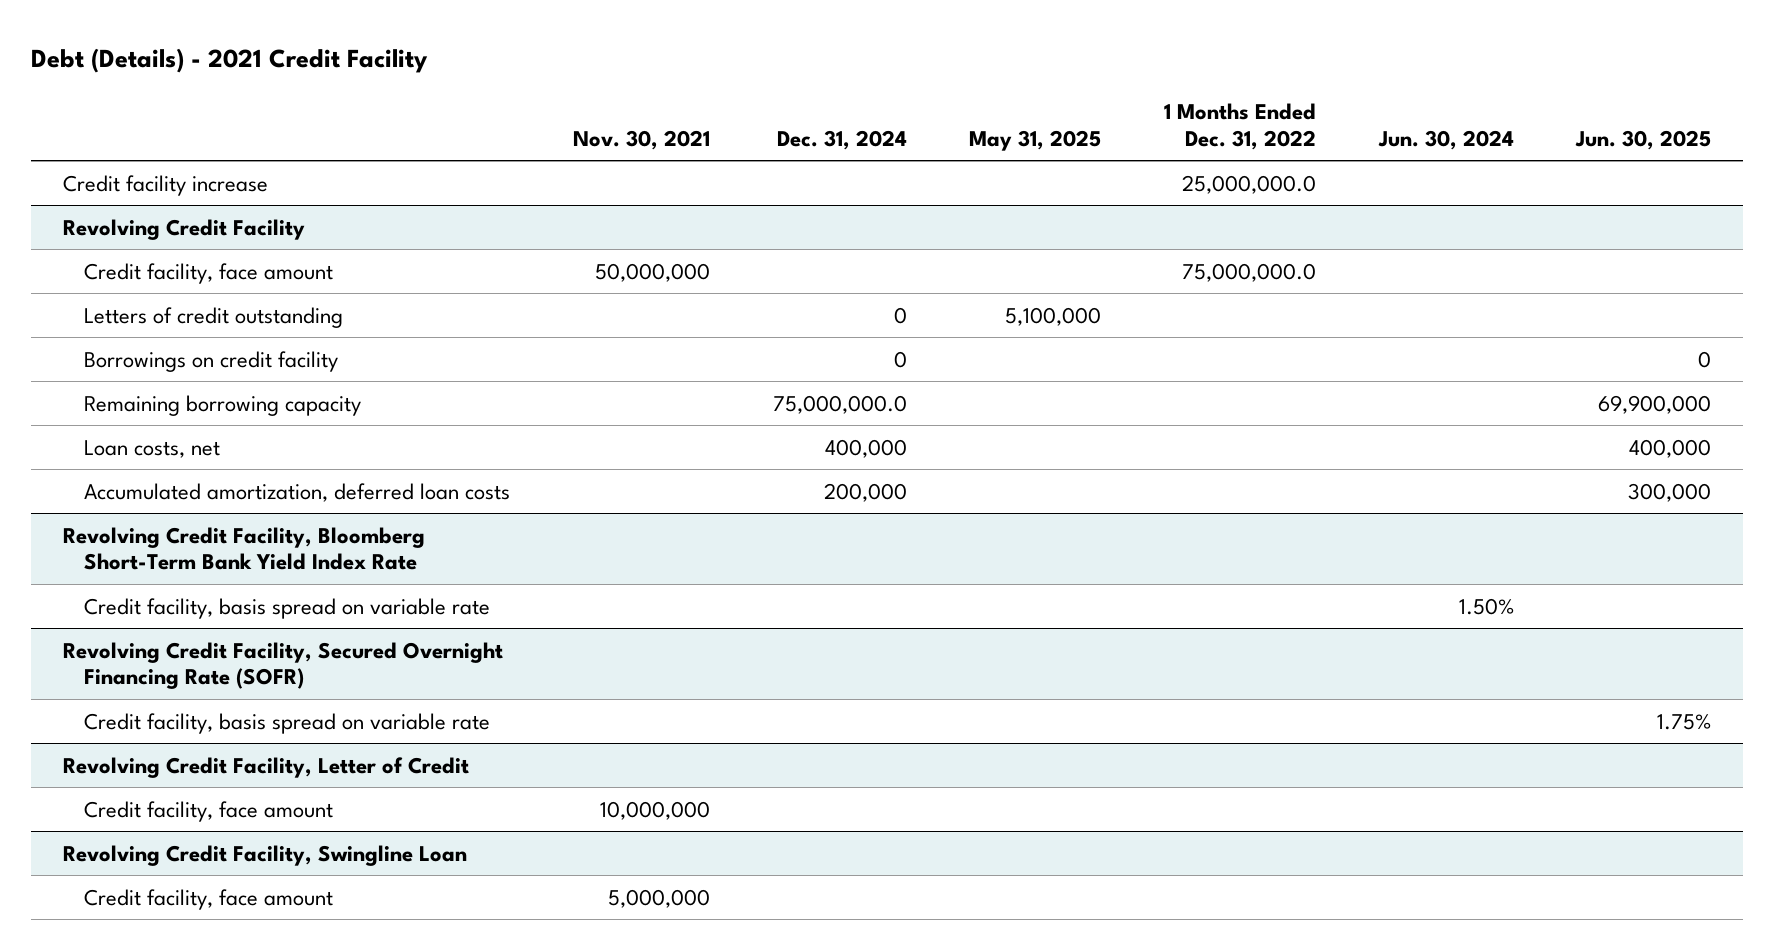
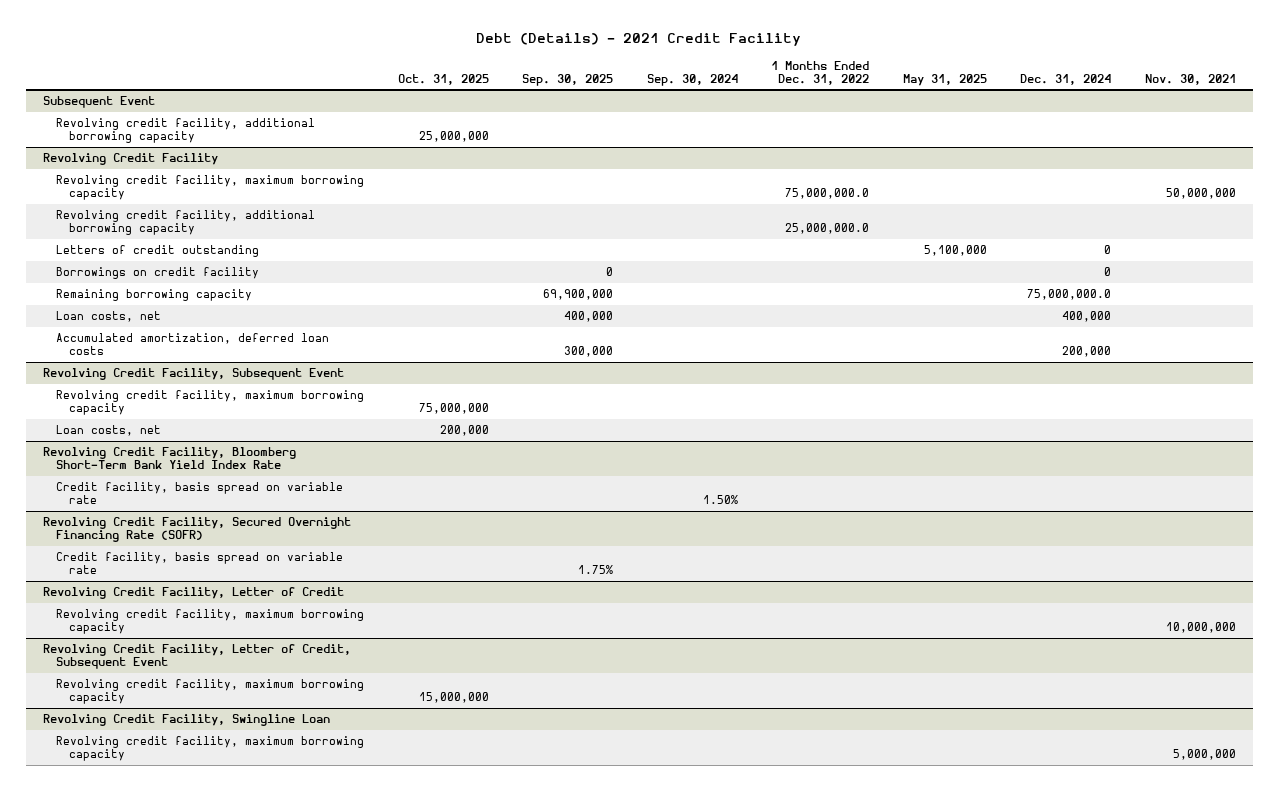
[1377,129,1514,150] Jun. 30, 2024 -> none
[1575,129,1712,150] Jun. 30, 2025 -> none
none -> [397,73,489,85] Oct. 31, 2025
none -> [522,73,614,86] Sep. 30, 2025
none -> [646,73,738,86] Sep. 30, 2024
[62,174,268,196] Credit facility increase -> none
none -> [42,96,155,109] Subsequent Event
none -> [56,118,316,144] Revolving credit facility, additional borrowing capacity
[84,262,334,284] Credit facility, face amount -> [56,175,365,201] Revolving credit facility, maximum borrowing capacity
none -> [56,210,316,236] Revolving credit facility, additional borrowing capacity
none -> [42,368,344,381] Revolving Credit Facility, Subsequent Event
none -> [56,390,365,416] Revolving credit facility, maximum borrowing capacity
none -> [56,425,162,437] Loan costs, net
[84,800,334,822] Credit facility, face amount -> none
none -> [56,609,365,635] Revolving credit facility, maximum borrowing capacity
none -> [42,644,351,670] Revolving Credit Facility, Letter of Credit, Subsequent Event
none -> [56,679,365,705] Revolving credit facility, maximum borrowing capacity
[84,888,334,910] Credit facility, face amount -> none
none -> [56,736,365,762] Revolving credit facility, maximum borrowing capacity

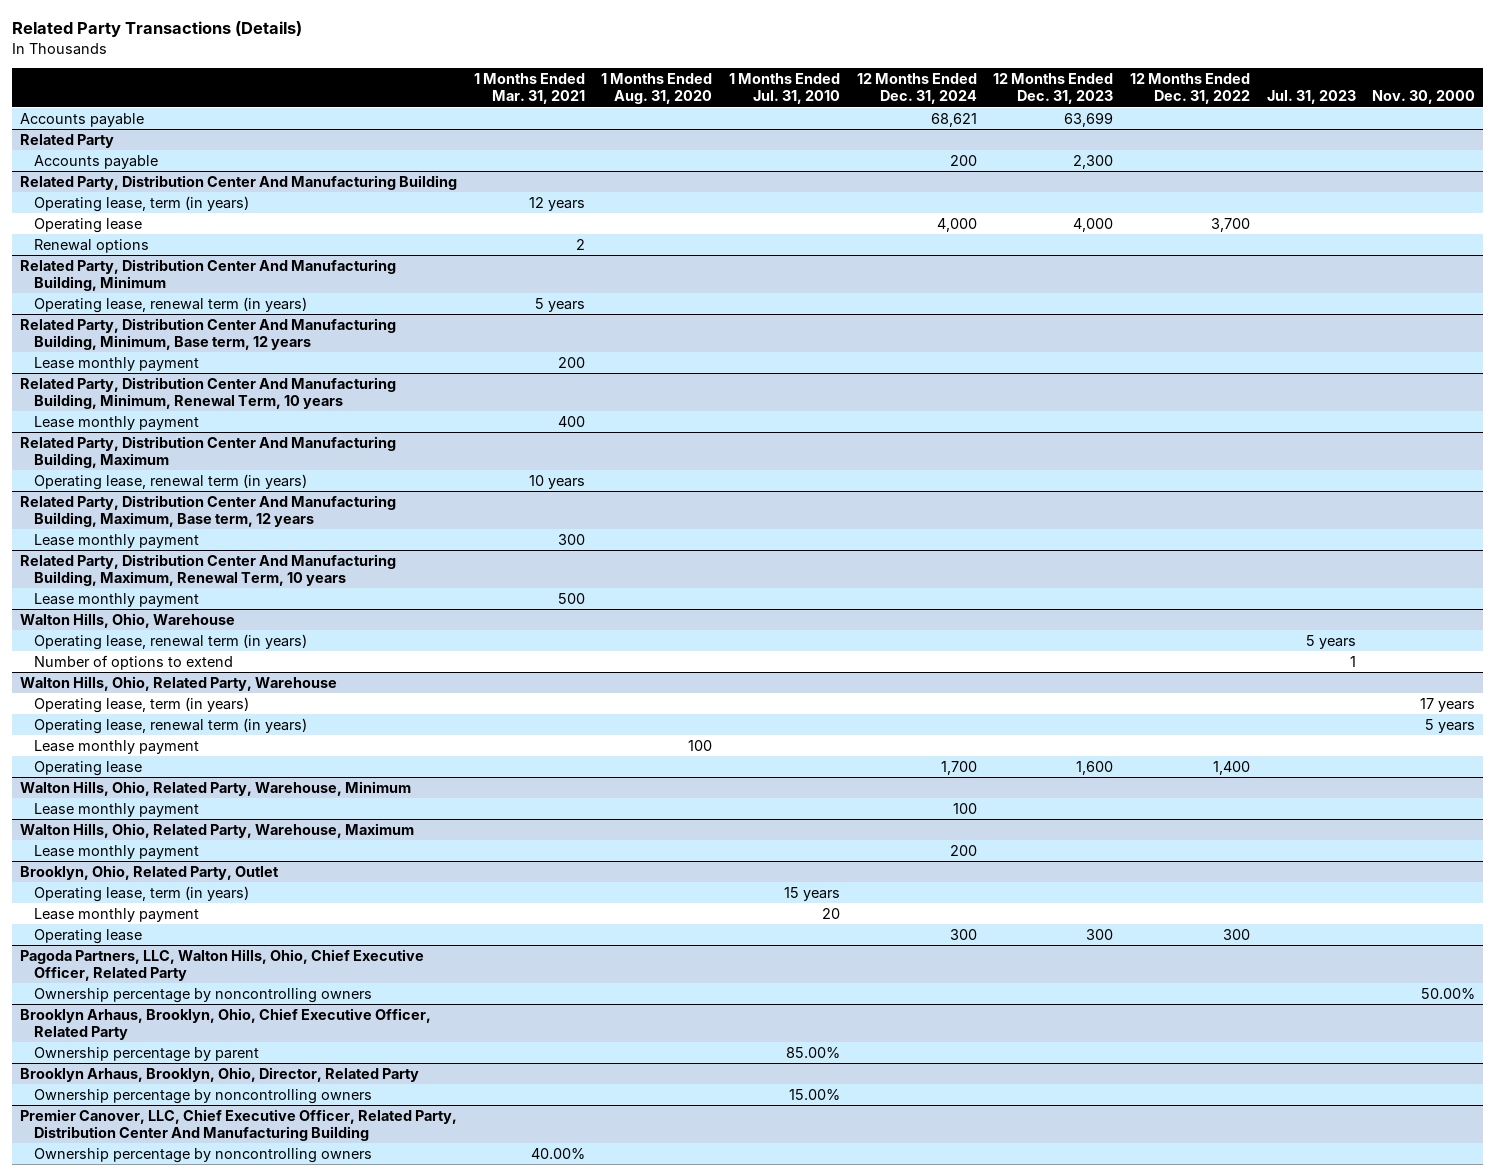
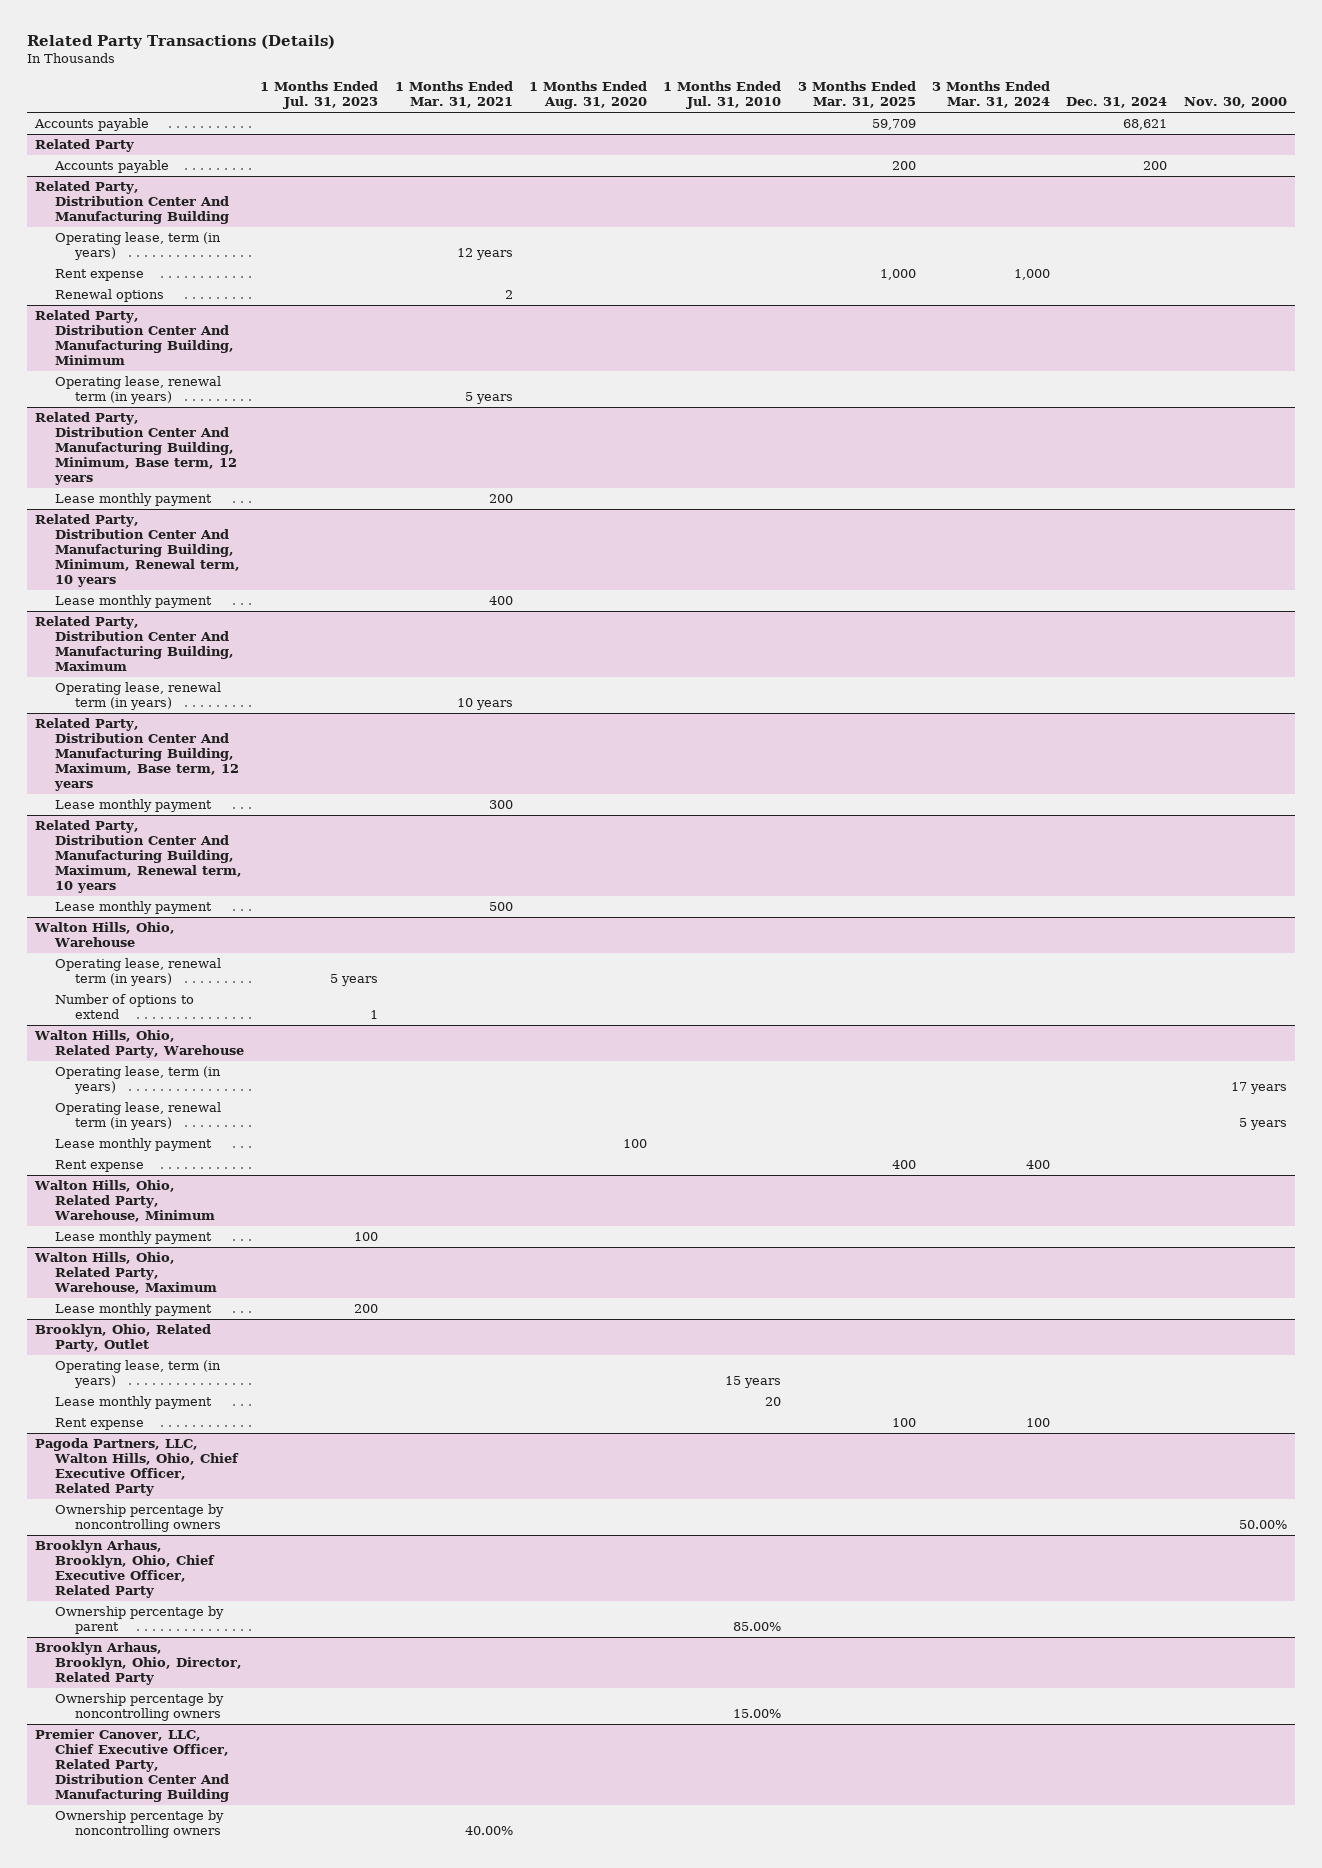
[856,73,977,105] 12 Months Ended Dec. 31, 2024 -> none
[993,73,1114,105] 12 Months Ended Dec. 31, 2023 -> none
[1129,73,1250,105] 12 Months Ended Dec. 31, 2022 -> none
[1266,90,1356,105] Jul. 31, 2023 -> none
none -> [260,80,379,109] 1 Months Ended Jul. 31, 2023
none -> [797,80,916,108] 3 Months Ended Mar. 31, 2025
none -> [932,80,1051,108] 3 Months Ended Mar. 31, 2024
none -> [1066,96,1168,108] Dec. 31, 2024
[34,217,143,233] Operating lease -> [55,269,145,282] Rent expense
[20,376,397,410] Related Party, Distribution Center And Manufacturing Building, Minimum, Renewal Term, 10 years -> [35,514,241,588] Related Party, Distribution Center And Manufacturing Building, Minimum, Renewal term, 10 years
[20,553,397,587] Related Party, Distribution Center And Manufacturing Building, Maximum, Renewal Term, 10 years -> [35,820,243,894] Related Party, Distribution Center And Manufacturing Building, Maximum, Renewal term, 10 years
[34,760,143,776] Operating lease -> [55,1160,145,1173] Rent expense
[34,928,143,944] Operating lease -> [55,1418,145,1431] Rent expense

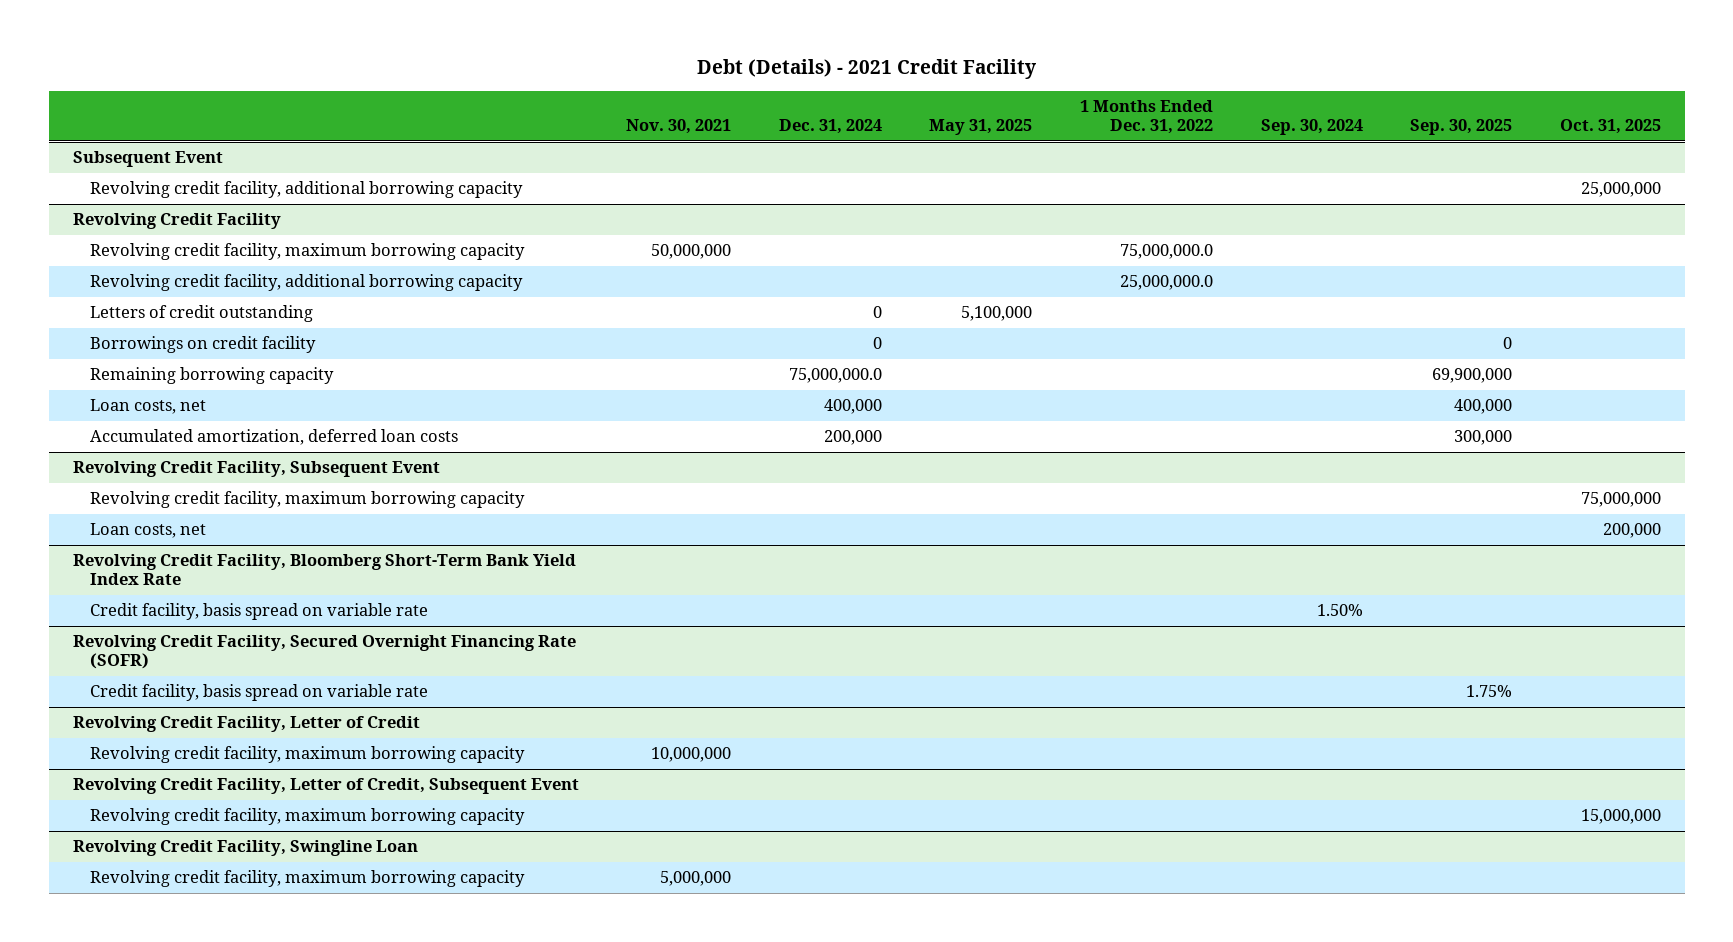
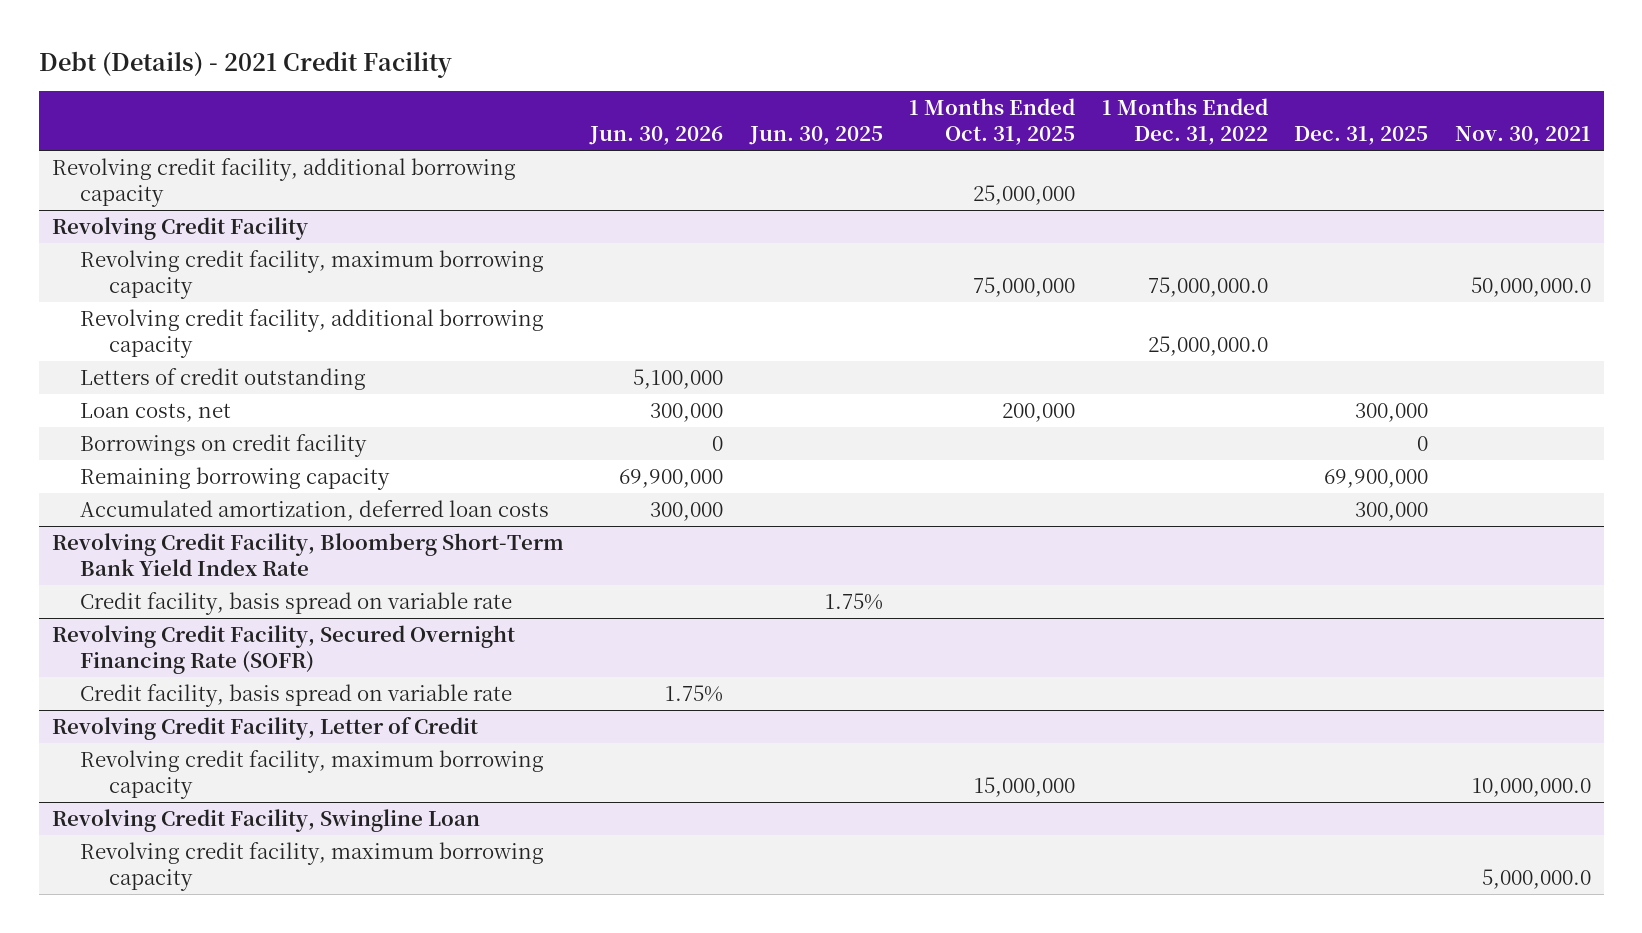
[778,119,882,135] Dec. 31, 2024 -> none
[929,119,1033,136] May 31, 2025 -> none
[1260,119,1363,136] Sep. 30, 2024 -> none
[1410,119,1513,136] Sep. 30, 2025 -> none
[1559,119,1661,135] Oct. 31, 2025 -> none
none -> [589,126,724,146] Jun. 30, 2026
none -> [748,126,883,146] Jun. 30, 2025
none -> [909,97,1076,146] 1 Months Ended Oct. 31, 2025
none -> [1294,126,1429,146] Dec. 31, 2025
[72,151,223,168] Subsequent Event -> none
[89,181,523,199] Revolving credit facility, additional borrowing capacity -> none
none -> [51,157,516,208] Revolving credit facility, additional borrowing capacity
[651,244,732,260] 50,000,000 -> [1470,277,1591,298] 50,000,000.0
[89,399,206,415] Loan costs, net -> [80,402,232,422] Loan costs, net
[72,461,440,478] Revolving Credit Facility, Subsequent Event -> none
[89,491,525,509] Revolving credit facility, maximum borrowing capacity -> none
[89,523,206,539] Loan costs, net -> none
[72,778,579,795] Revolving Credit Facility, Letter of Credit, Subsequent Event -> none
[89,808,525,826] Revolving credit facility, maximum borrowing capacity -> none
[651,747,732,763] 10,000,000 -> [1471,778,1591,798] 10,000,000.0
[660,871,732,887] 5,000,000 -> [1481,869,1591,890] 5,000,000.0

